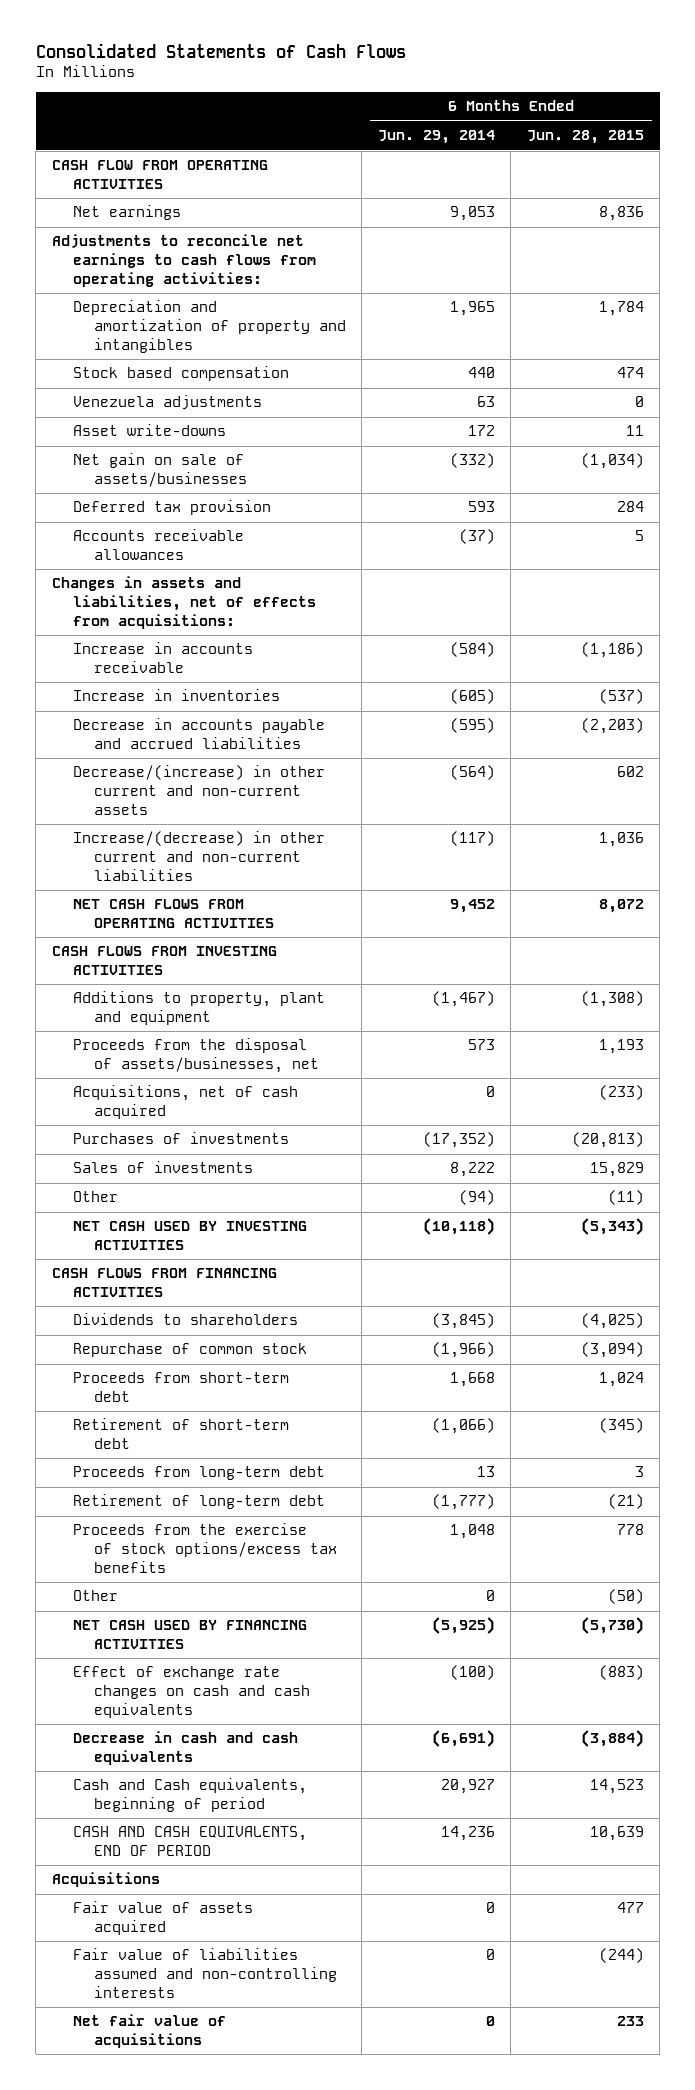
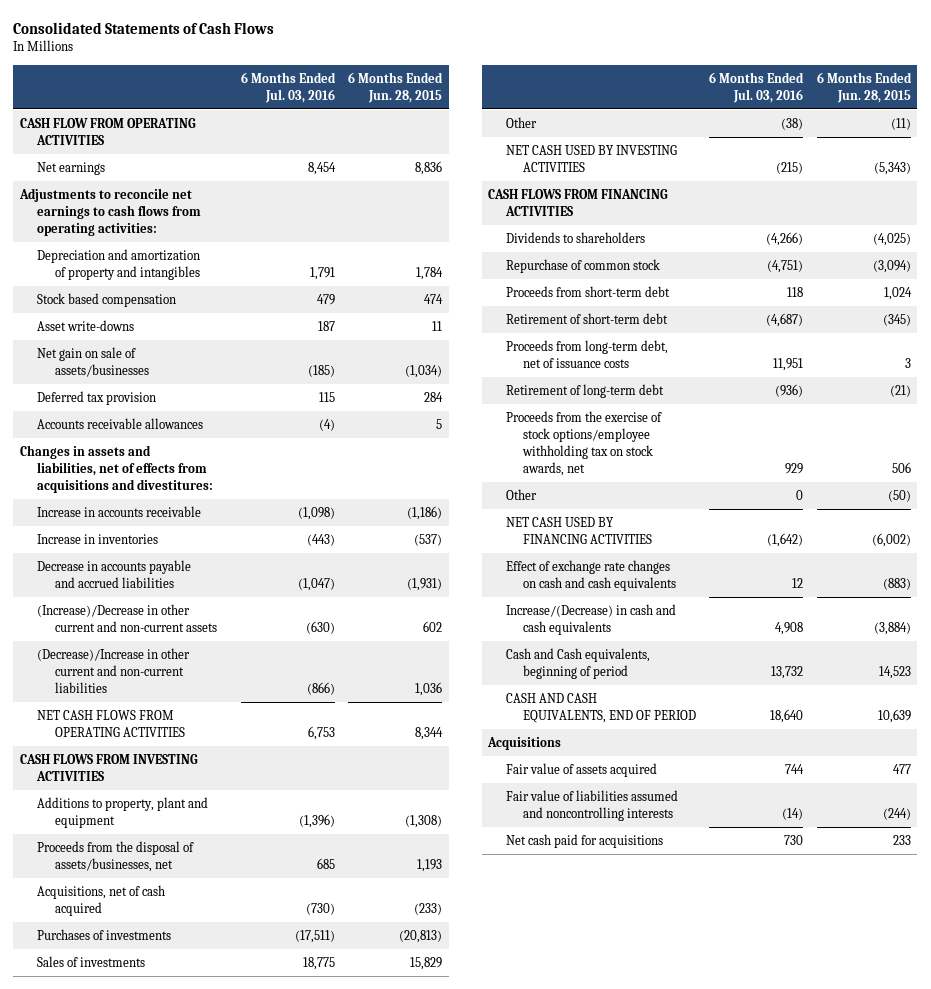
[377,130,495,145] Jun. 29, 2014 -> none
none -> [240,71,336,103] 6 Months Ended Jul. 03, 2016
[72,395,262,411] Venezuela adjustments -> none
[51,576,316,629] Changes in assets and liabilities, net of effects from acquisitions: -> [19,445,214,493] Changes in assets and liabilities, net of effects from acquisitions and divestitures:
[580,718,644,735] (2,203) -> [407,578,443,592] (1,931)
[72,765,325,815] Decrease/(increase) in other current and non-current assets -> [37,604,217,633] (Increase)/Decrease in other current and non-current assets
[72,831,325,881] Increase/(decrease) in other current and non-current liabilities -> [37,648,191,693] (Decrease)/Increase in other current and non-current liabilities
[598,899,644,914] 8,072 -> [415,727,444,741] 8,344
[72,1466,325,1481] Proceeds from long-term debt -> [505,340,668,369] Proceeds from long-term debt, net of issuance costs
[72,1523,337,1573] Proceeds from the exercise of stock options/excess tax benefits -> [505,411,662,476] Proceeds from the exercise of stock options/employee withholding tax on stock awards, net
[616,1524,644,1536] 778 -> [891,461,911,473] 506
[580,1617,644,1635] (5,730) -> [871,533,911,548] (6,002)
[72,1731,298,1766] Decrease in cash and cash equivalents -> [505,604,676,636] Increase/(Decrease) in cash and cash equivalents
[72,1948,337,1998] Fair value of liabilities assumed and non-controlling interests -> [505,790,678,822] Fair value of liabilities assumed and noncontrolling interests
[72,2014,226,2049] Net fair value of acquisitions -> [505,834,663,849] Net cash paid for acquisitions

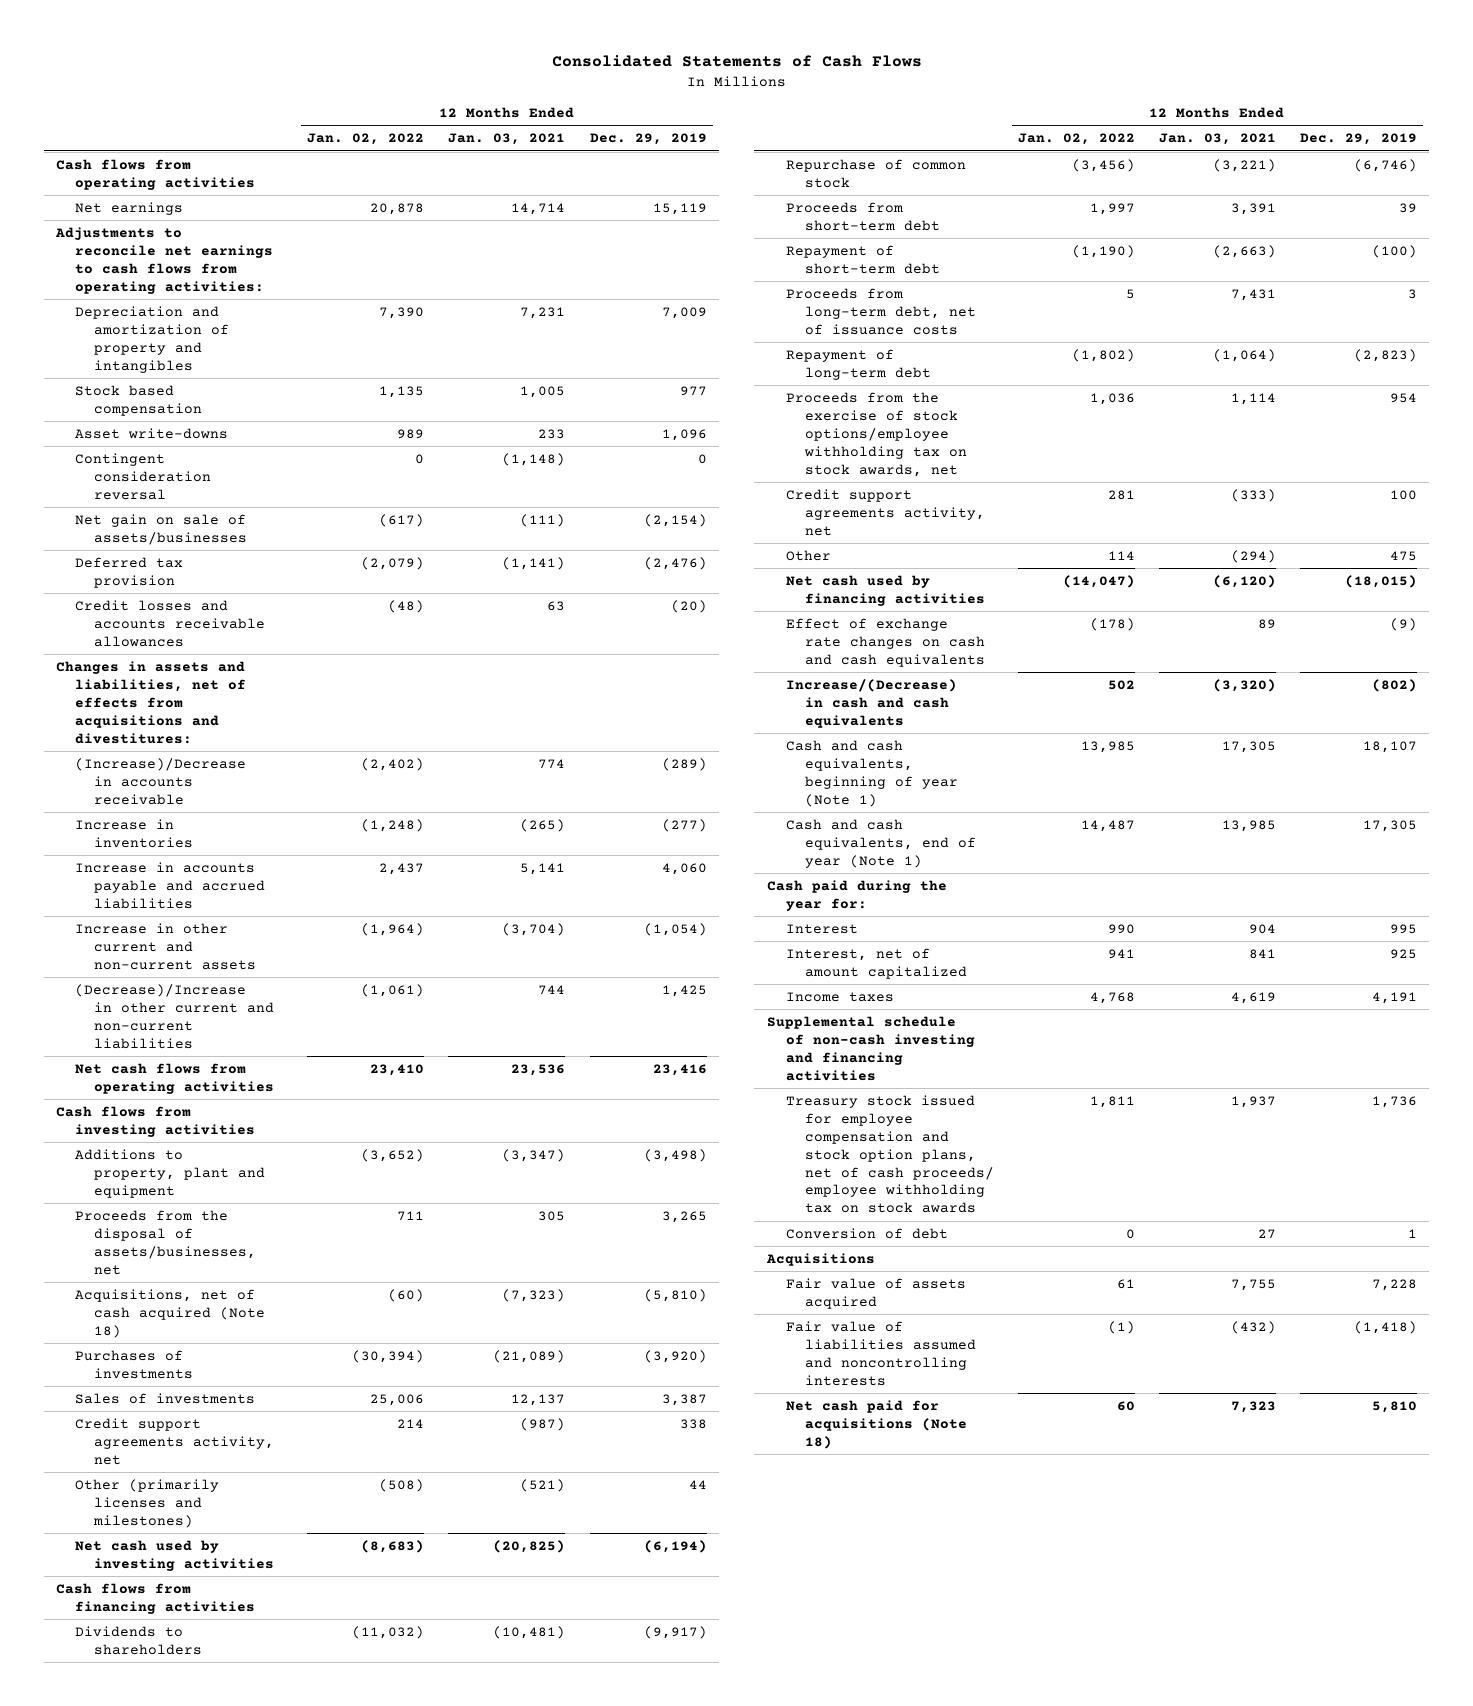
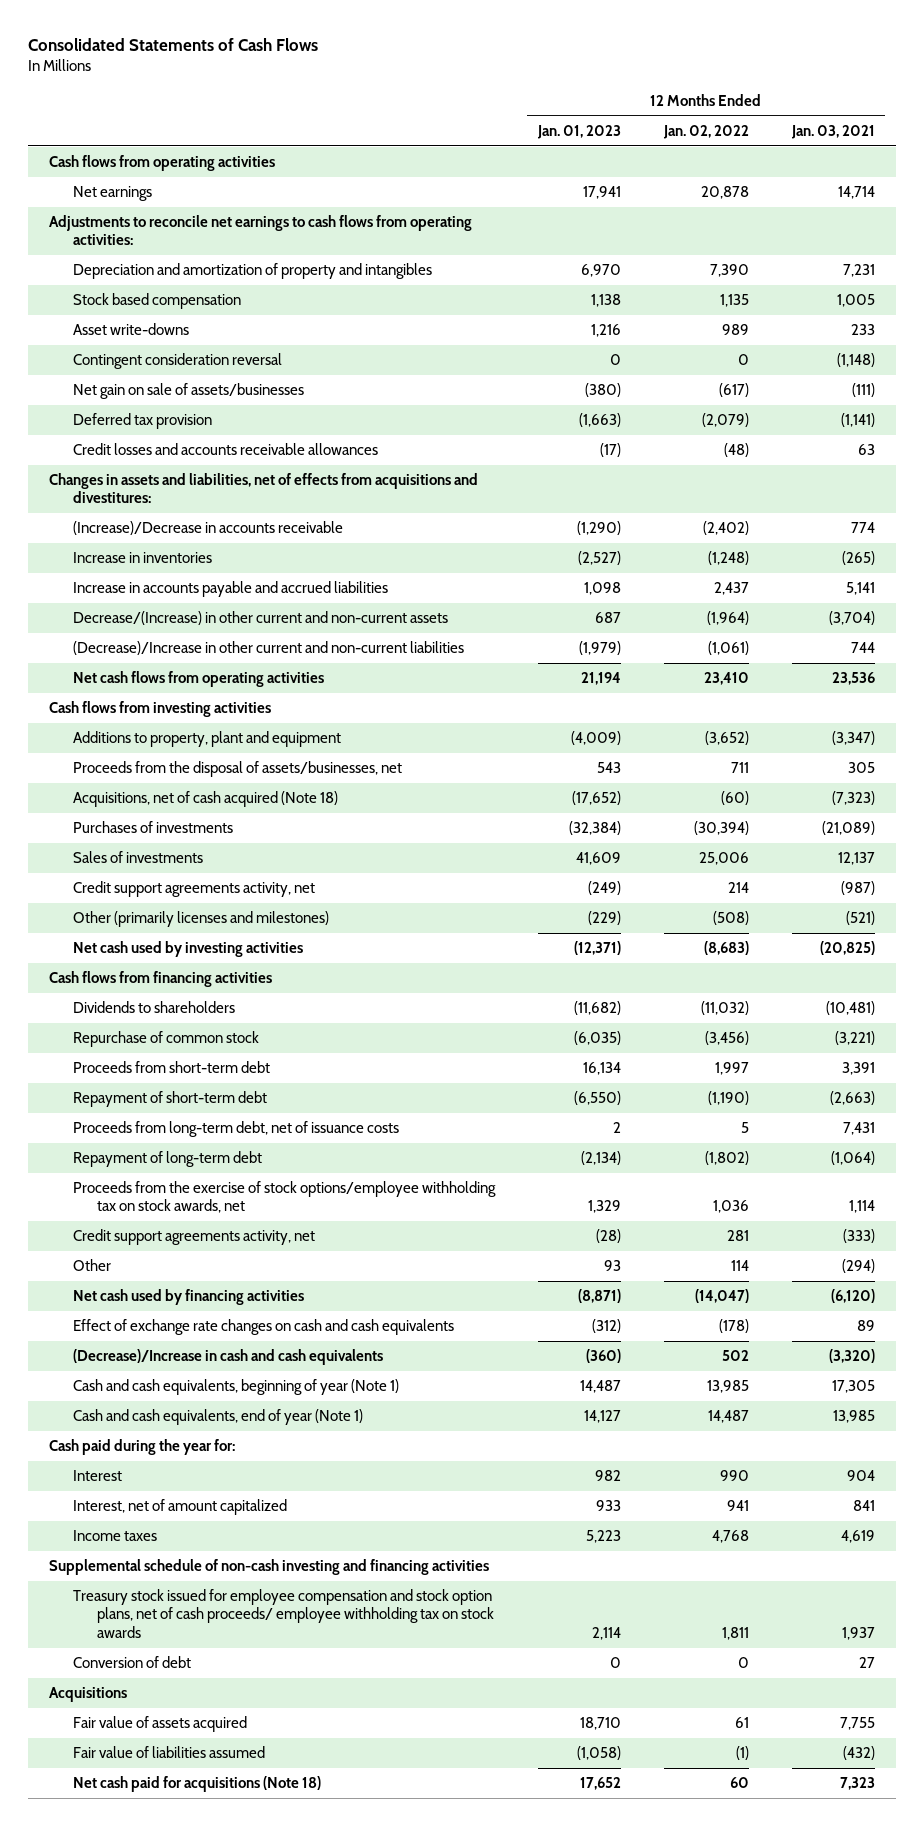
[589,133,707,146] Dec. 29, 2019 -> none
none -> [536,125,621,140] Jan. 01, 2023
[75,922,257,970] Increase in other current and non-current assets -> [72,611,448,626] Decrease/(Increase) in other current and non-current assets
[785,678,957,728] Increase/(Decrease) in cash and cash equivalents -> [72,1349,383,1366] (Decrease)/Increase in cash and cash equivalents
[785,1320,976,1386] Fair value of liabilities assumed and noncontrolling interests -> [72,1746,265,1759] Fair value of liabilities assumed

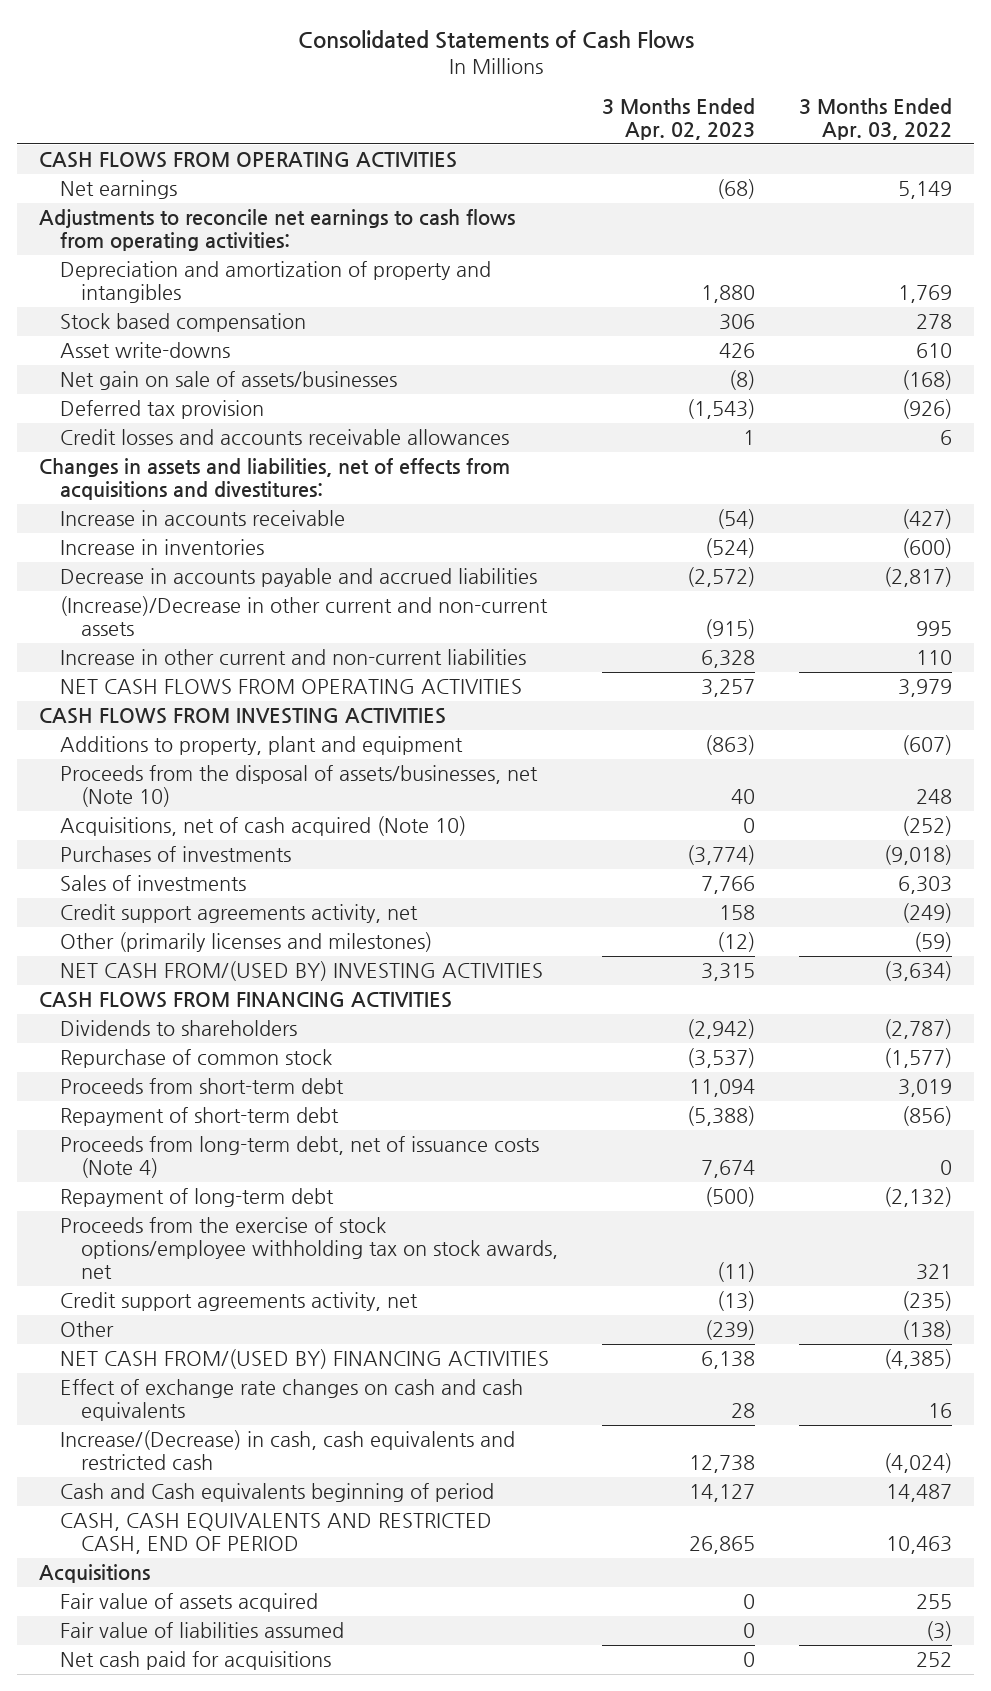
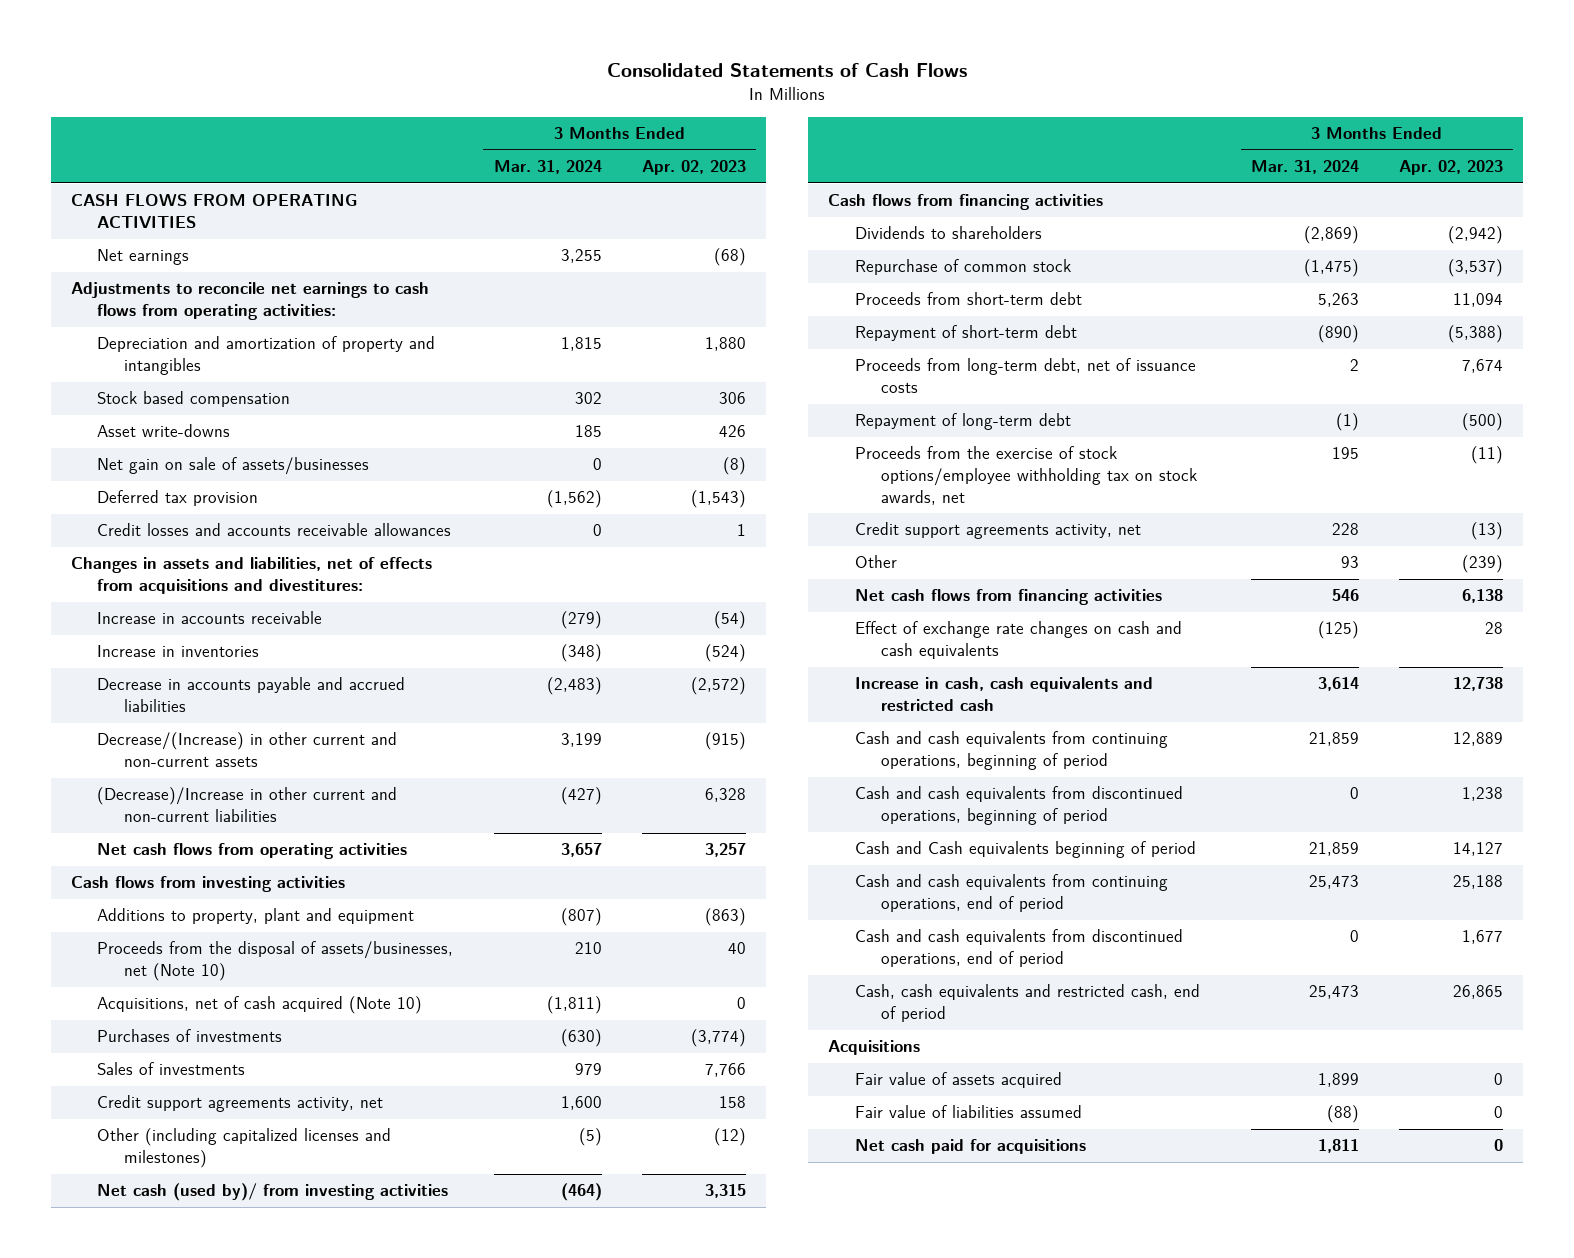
[799,98,953,141] 3 Months Ended Apr. 03, 2022 -> none
none -> [493,160,602,175] Mar. 31, 2024
[60,596,549,637] (Increase)/Decrease in other current and non-current assets -> [97,732,398,768] Decrease/(Increase) in other current and non-current assets
[60,649,527,666] Increase in other current and non-current liabilities -> [97,787,398,823] (Decrease)/Increase in other current and non-current liabilities
[60,679,523,695] NET CASH FLOWS FROM OPERATING ACTIVITIES -> [97,843,408,860] Net cash flows from operating activities
[38,708,446,725] CASH FLOWS FROM INVESTING ACTIVITIES -> [70,876,345,893] Cash flows from investing activities
[60,932,433,953] Other (primarily licenses and milestones) -> [97,1128,392,1169] Other (including capitalized licenses and milestones)
[60,961,544,982] NET CASH FROM/(USED BY) INVESTING ACTIVITIES -> [97,1183,449,1202] Net cash (used by)/ from investing activities
[38,992,452,1009] CASH FLOWS FROM FINANCING ACTIVITIES -> [828,194,1104,211] Cash flows from financing activities
[60,1136,540,1179] Proceeds from long-term debt, net of issuance costs (Note 4) -> [854,358,1196,394] Proceeds from long-term debt, net of issuance costs
[60,1349,550,1370] NET CASH FROM/(USED BY) FINANCING ACTIVITIES -> [854,589,1162,606] Net cash flows from financing activities
[60,1430,516,1471] Increase/(Decrease) in cash, cash equivalents and restricted cash -> [854,677,1153,712] Increase in cash, cash equivalents and restricted cash
none -> [854,731,1168,771] Cash and cash equivalents from continuing operations, beginning of period
none -> [854,786,1183,826] Cash and cash equivalents from discontinued operations, beginning of period
none -> [854,874,1168,913] Cash and cash equivalents from continuing operations, end of period
none -> [854,929,1183,968] Cash and cash equivalents from discontinued operations, end of period
[60,1513,493,1555] CASH, CASH EQUIVALENTS AND RESTRICTED CASH, END OF PERIOD -> [854,984,1200,1023] Cash, cash equivalents and restricted cash, end of period

